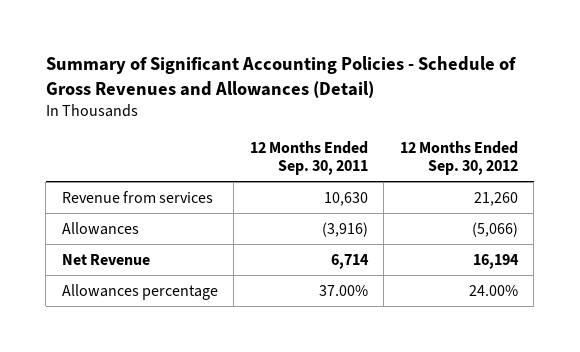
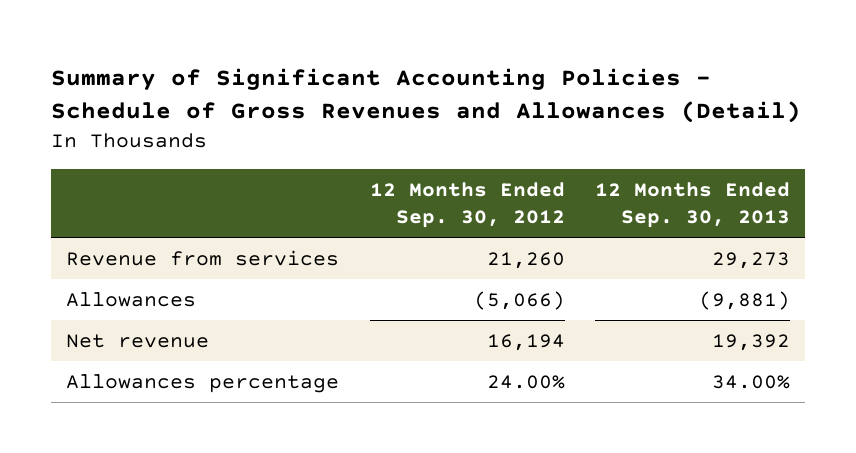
[249,140,368,176] 12 Months Ended Sep. 30, 2011 -> none
none -> [594,181,790,229] 12 Months Ended Sep. 30, 2013
[61,253,150,265] Net Revenue -> [66,334,210,349] Net revenue

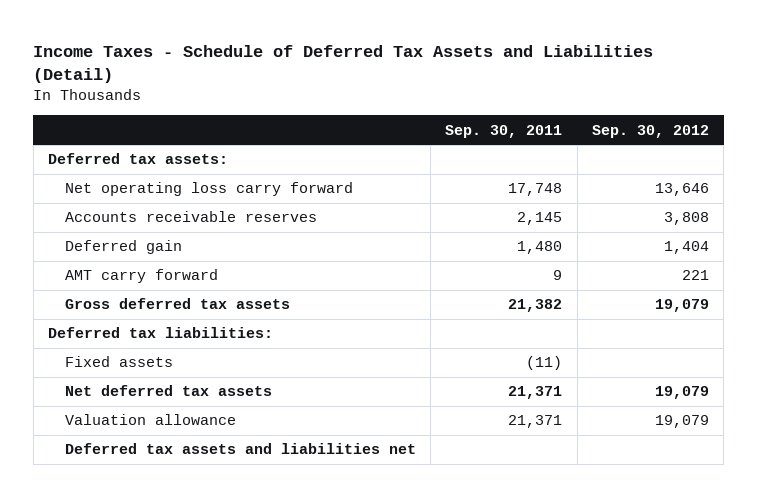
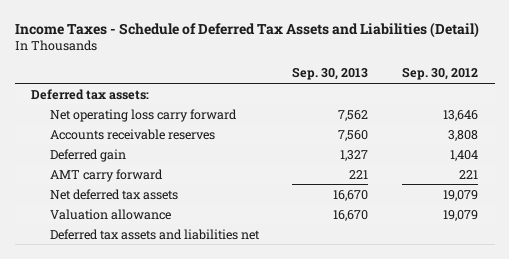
[445,124,563,138] Sep. 30, 2011 -> none
none -> [292,67,369,81] Sep. 30, 2013
[64,298,290,310] Gross deferred tax assets -> none
[48,327,274,339] Deferred tax liabilities: -> none
[64,356,173,368] Fixed assets -> none

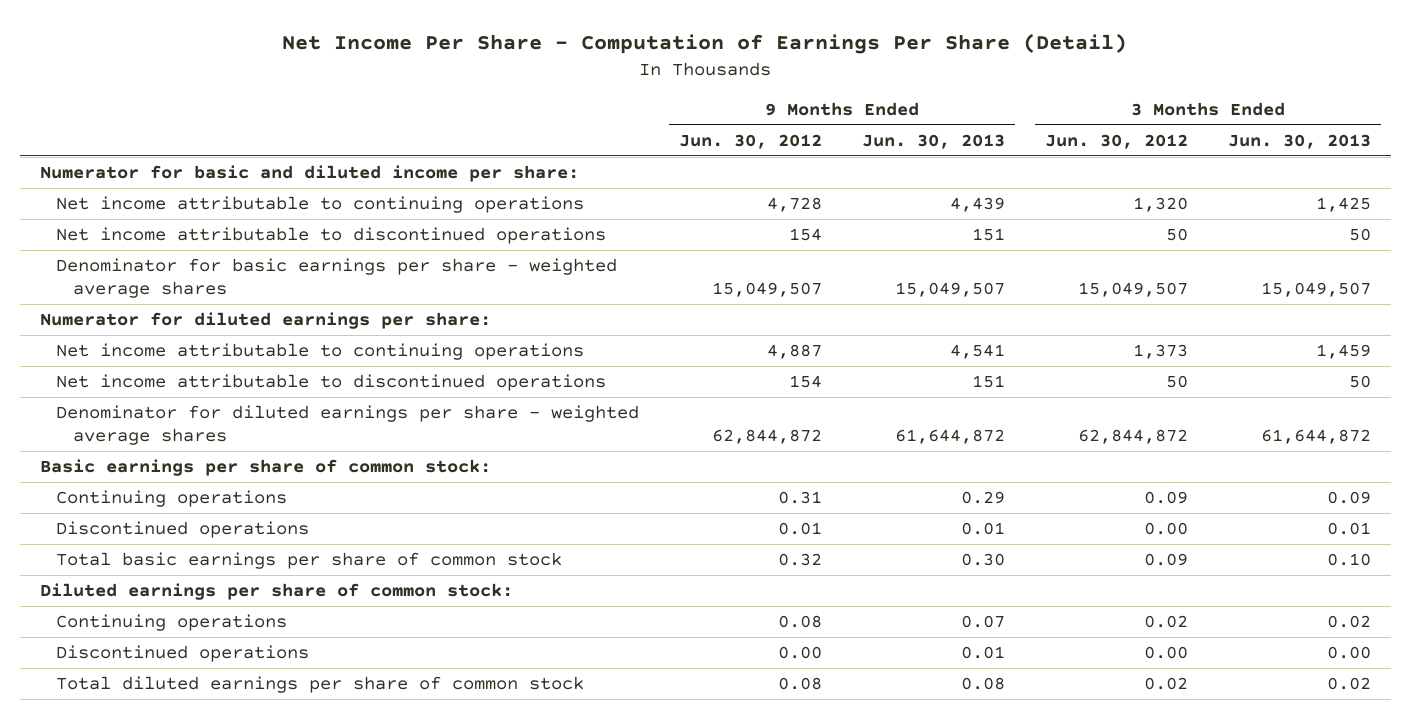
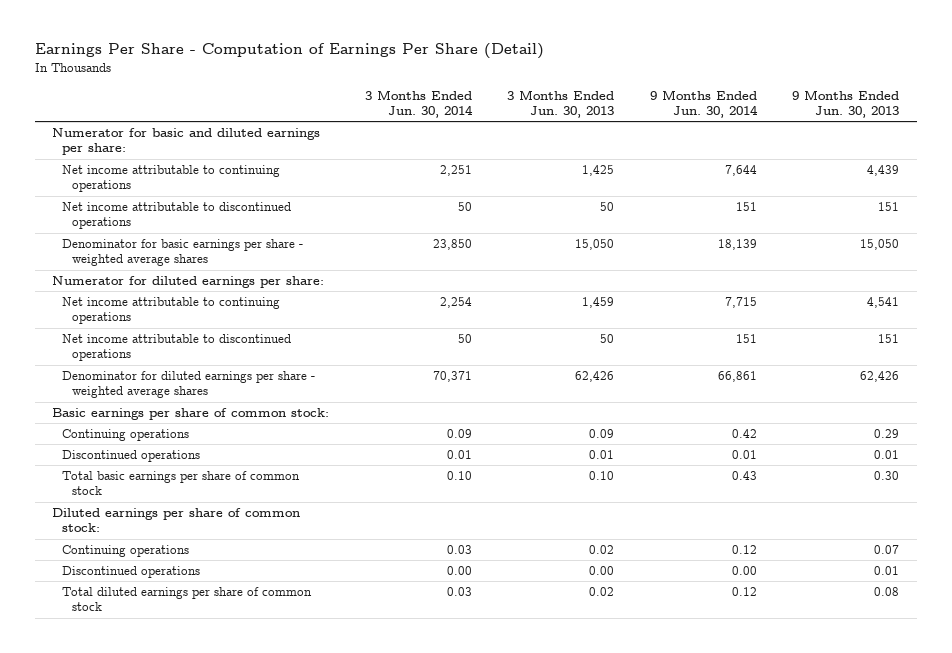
[282,33,1128,55] Net Income Per Share - Computation of Earnings Per Share (Detail) -> [34,43,544,60] Earnings Per Share - Computation of Earnings Per Share (Detail)
[679,133,823,149] Jun. 30, 2012 -> none
[1044,133,1188,149] Jun. 30, 2012 -> none
none -> [364,89,473,118] 3 Months Ended Jun. 30, 2014
none -> [649,89,758,118] 9 Months Ended Jun. 30, 2014
[39,165,579,183] Numerator for basic and diluted income per share: -> [52,127,321,156] Numerator for basic and diluted earnings per share:
[895,281,1006,297] 15,049,507 -> [860,238,900,250] 15,050
[1260,281,1371,297] 15,049,507 -> [575,238,615,250] 15,050
[895,428,1006,444] 61,644,872 -> [860,370,900,382] 62,426
[1260,428,1371,444] 61,644,872 -> [575,370,615,382] 62,426

